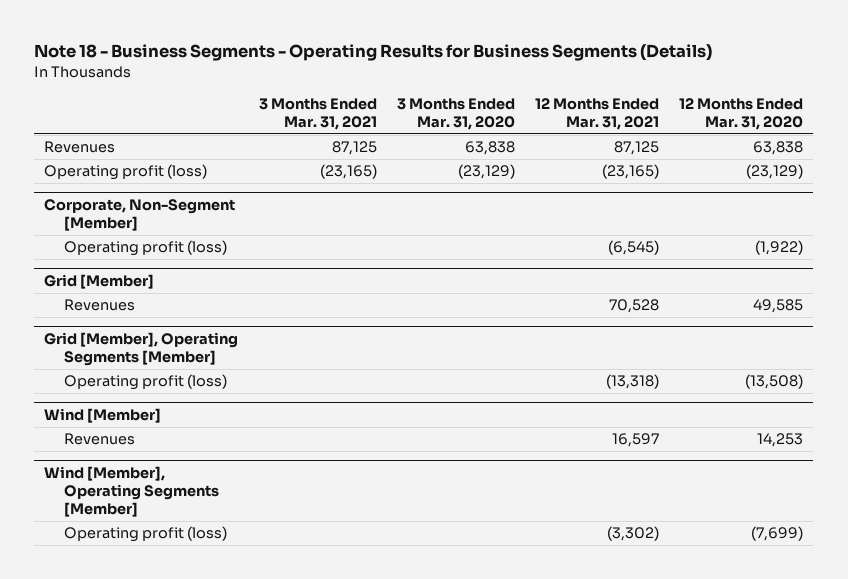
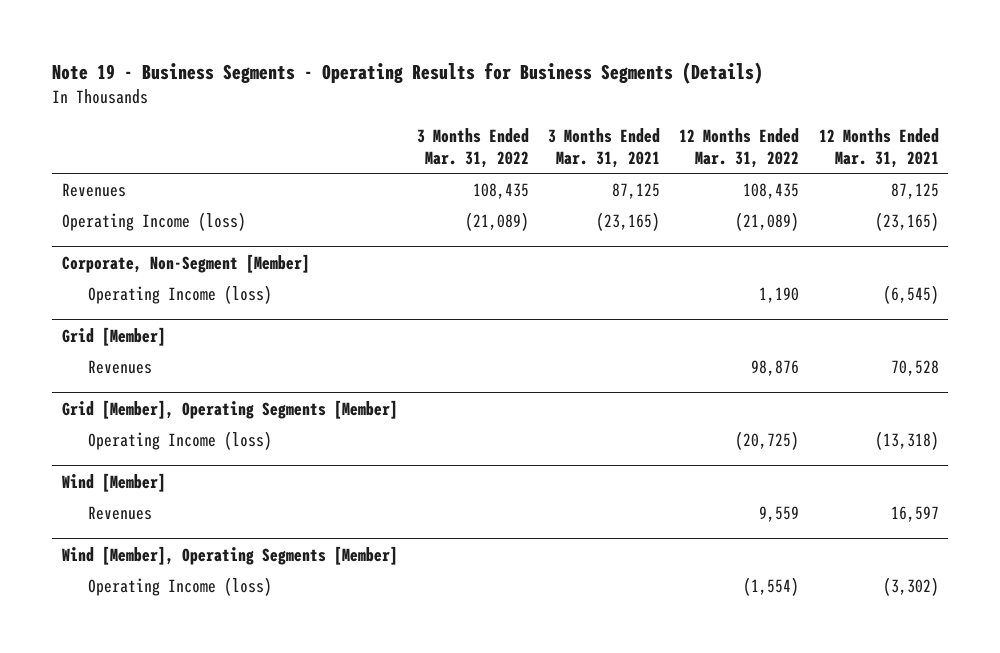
[34,43,713,61] Note 18 - Business Segments - Operating Results for Business Segments (Details) -> [52,62,764,85] Note 19 - Business Segments - Operating Results for Business Segments (Details)
[396,97,515,130] 3 Months Ended Mar. 31, 2020 -> none
[679,97,804,130] 12 Months Ended Mar. 31, 2020 -> none
none -> [416,128,529,168] 3 Months Ended Mar. 31, 2022
none -> [679,128,800,168] 12 Months Ended Mar. 31, 2022
[44,164,208,181] Operating profit (loss) -> [61,211,246,231] Operating Income (loss)
[64,240,228,257] Operating profit (loss) -> [87,284,272,304] Operating Income (loss)
[64,374,228,391] Operating profit (loss) -> [87,430,272,450] Operating Income (loss)
[64,526,228,543] Operating profit (loss) -> [87,576,272,596] Operating Income (loss)

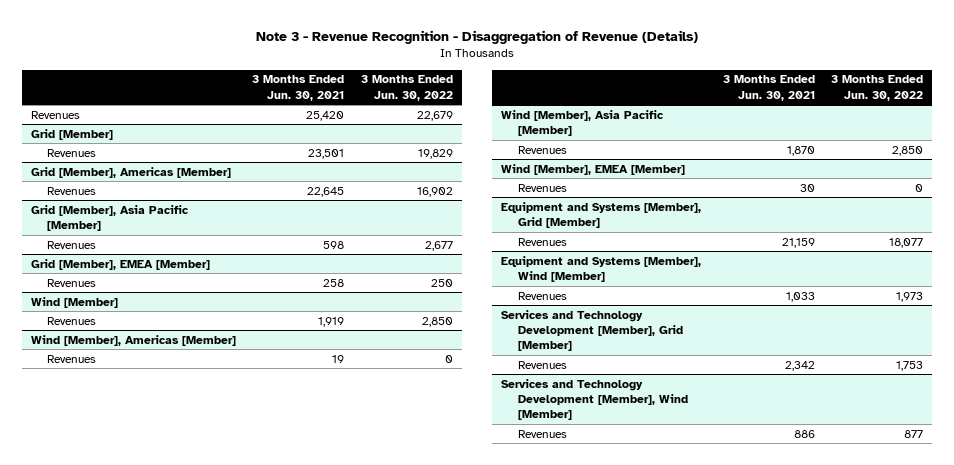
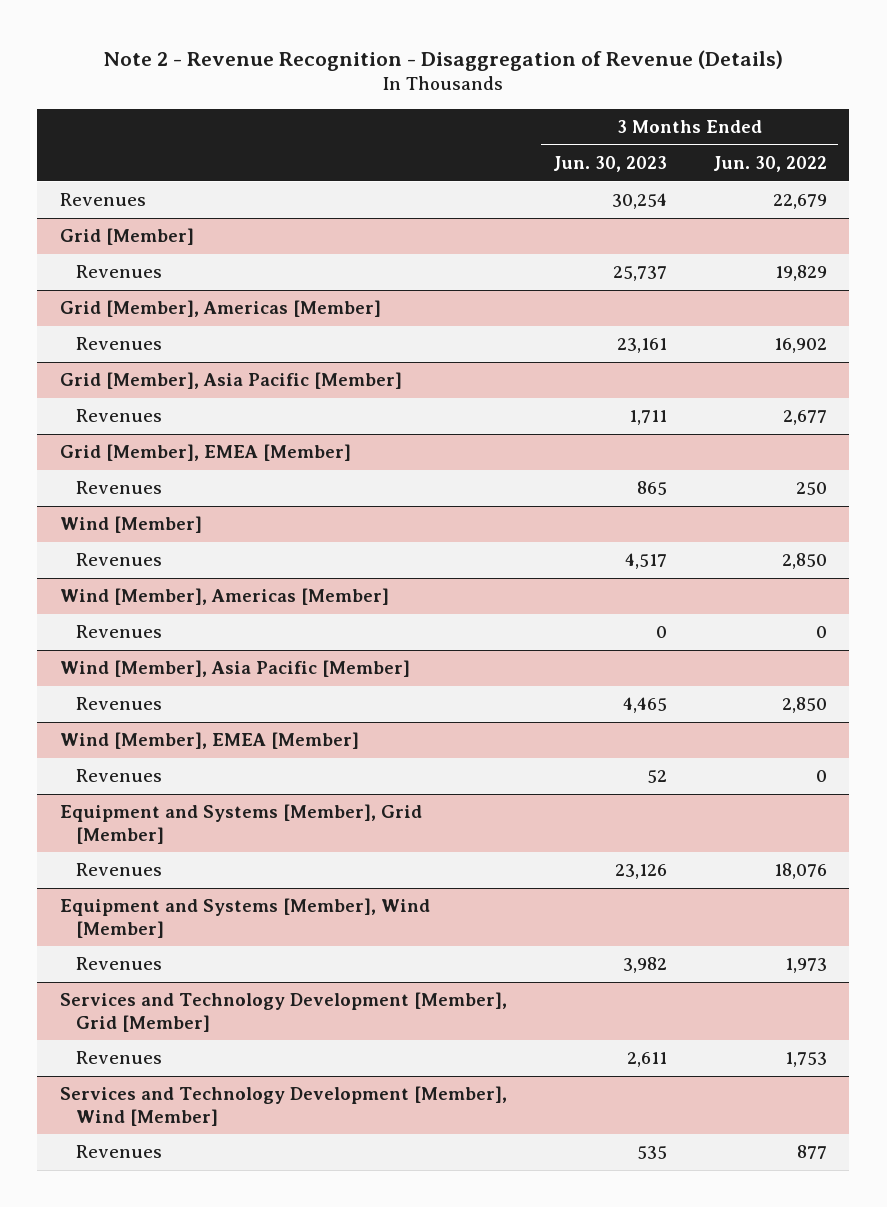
[256,30,699,45] Note 3 - Revenue Recognition - Disaggregation of Revenue (Details) -> [103,49,784,71] Note 2 - Revenue Recognition - Disaggregation of Revenue (Details)
[252,75,345,101] 3 Months Ended Jun. 30, 2021 -> none
none -> [552,156,667,173] Jun. 30, 2023
[889,237,924,248] 18,077 -> [773,863,827,880] 18,076

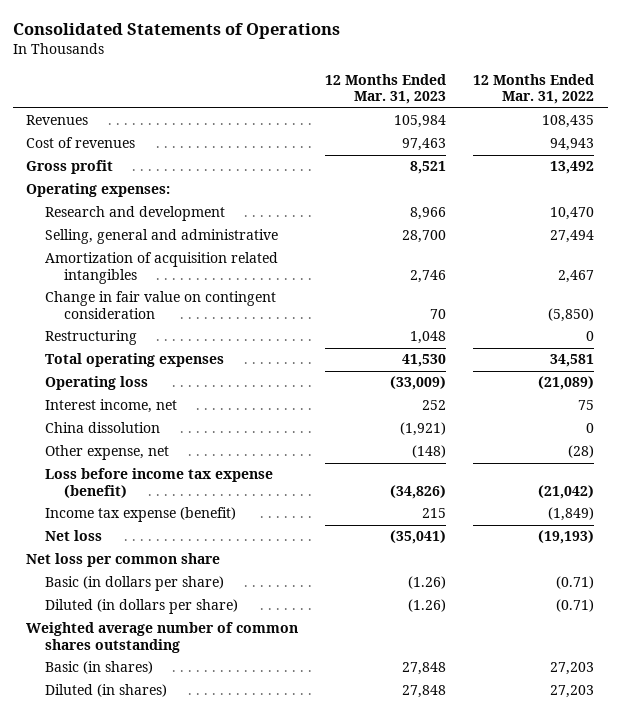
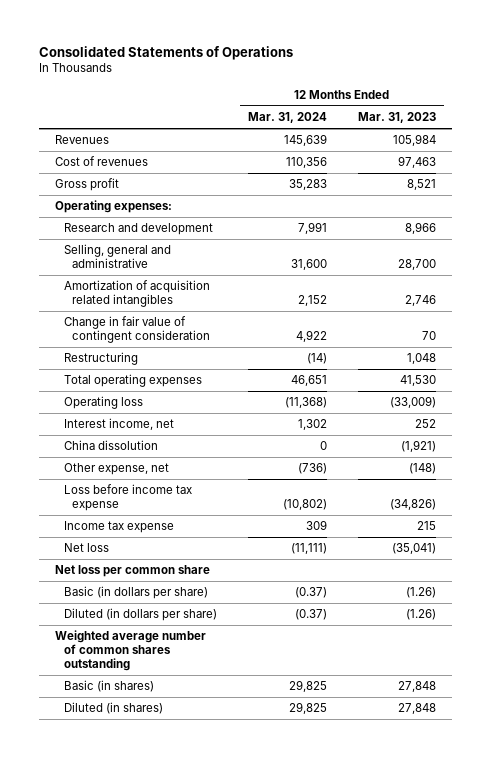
[473,73,595,105] 12 Months Ended Mar. 31, 2022 -> none
none -> [247,112,327,124] Mar. 31, 2024
[45,291,277,320] Change in fair value on contingent consideration -> [63,316,211,343] Change in fair value of contingent consideration
[45,468,274,499] Loss before income tax expense (benefit) -> [63,484,192,511] Loss before income tax expense
[45,507,237,523] Income tax expense (benefit) -> [63,521,174,534] Income tax expense

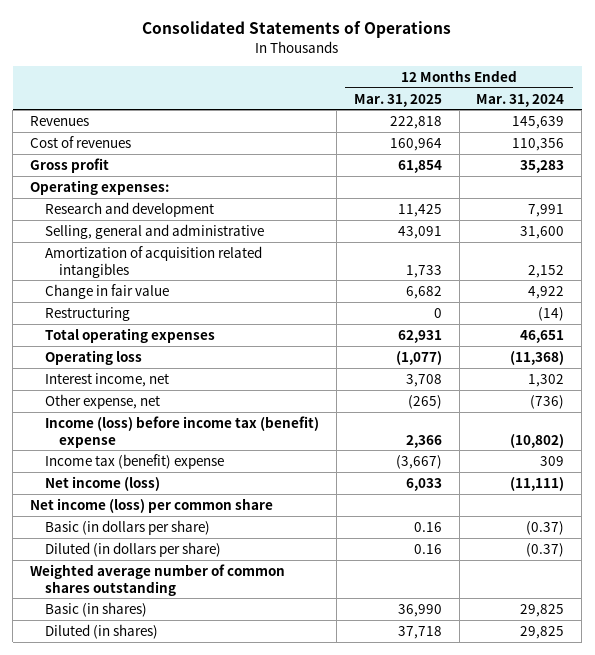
[358,112,437,124] Mar. 31, 2023 -> none
none -> [353,93,442,107] Mar. 31, 2025
[63,316,211,343] Change in fair value of contingent consideration -> [44,283,169,299] Change in fair value
[63,440,158,451] China dissolution -> none
[63,484,192,511] Loss before income tax expense -> [44,415,319,448] Income (loss) before income tax (benefit) expense
[63,521,174,534] Income tax expense -> [44,453,224,469] Income tax (benefit) expense
[63,543,109,553] Net loss -> [44,475,160,491] Net income (loss)
[54,565,210,578] Net loss per common share -> [30,497,274,513] Net income (loss) per common share

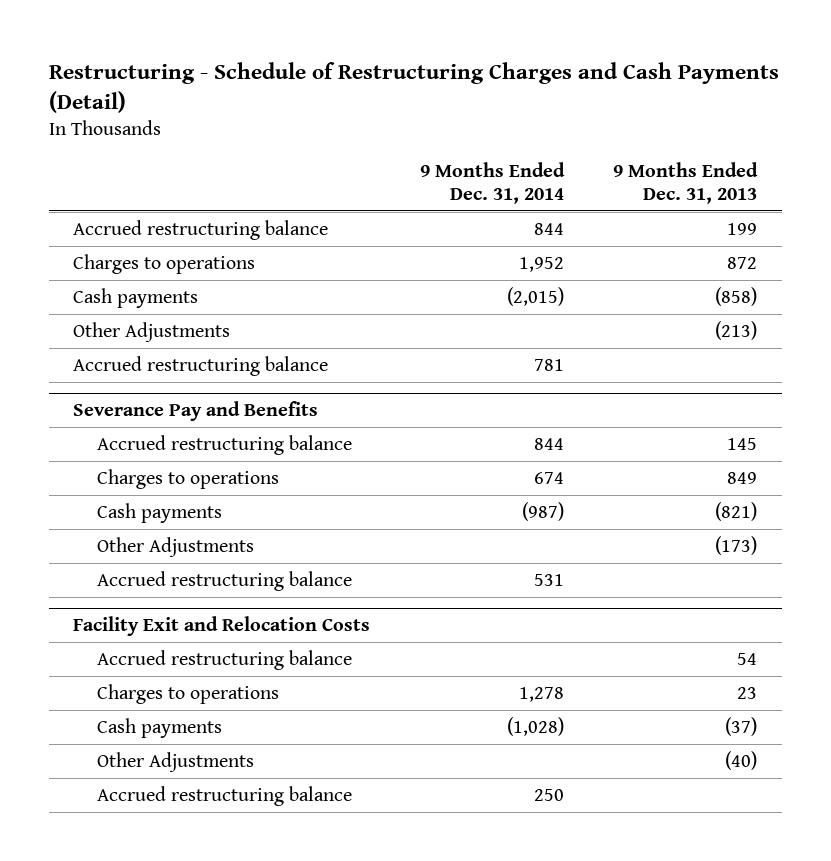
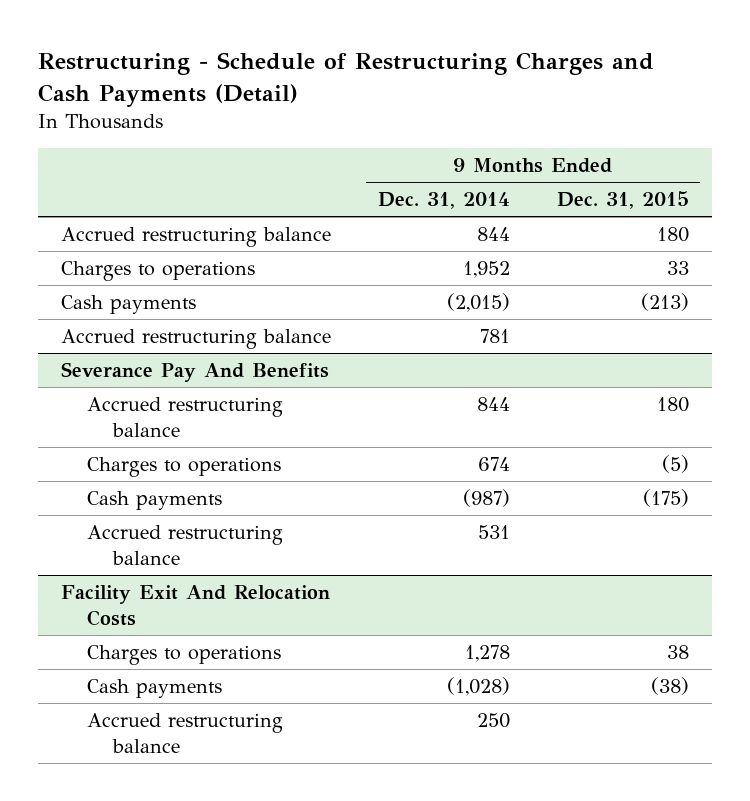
[613,162,759,204] 9 Months Ended Dec. 31, 2013 -> none
none -> [556,191,689,210] Dec. 31, 2015
[73,321,231,342] Other Adjustments -> none
[73,401,319,422] Severance Pay and Benefits -> [61,362,330,383] Severance Pay And Benefits
[96,536,254,557] Other Adjustments -> none
[96,649,352,670] Accrued restructuring balance -> none
[73,616,371,637] Facility Exit and Relocation Costs -> [61,585,331,627] Facility Exit And Relocation Costs
[96,751,254,772] Other Adjustments -> none

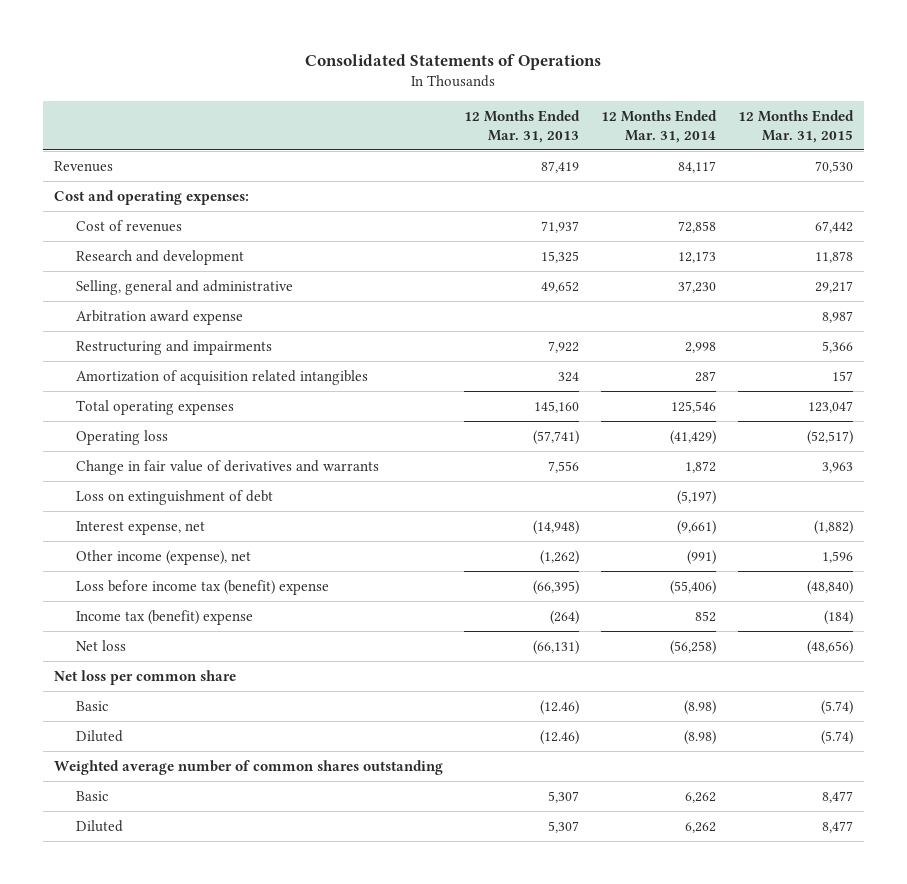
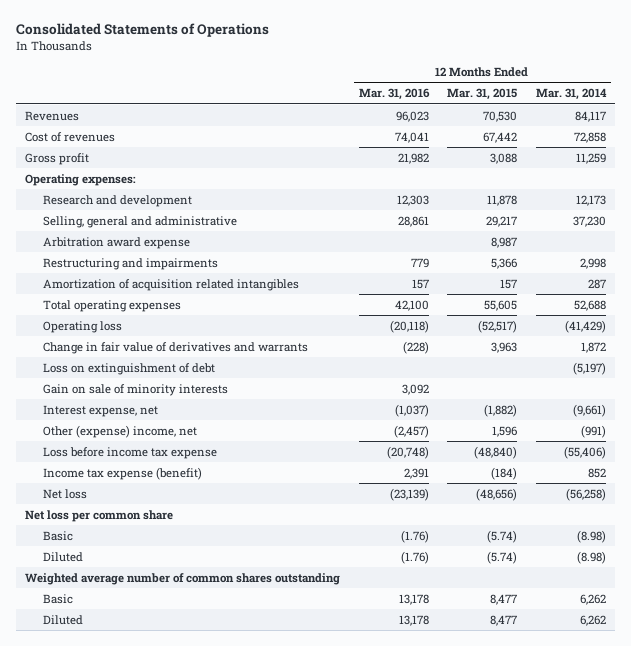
[464,109,581,143] 12 Months Ended Mar. 31, 2013 -> none
none -> [358,88,430,101] Mar. 31, 2016
[53,190,249,206] Cost and operating expenses: -> none
none -> [25,152,90,165] Gross profit
none -> [25,173,137,186] Operating expenses:
[671,401,717,414] 125,546 -> [573,299,606,311] 52,688
[808,401,854,414] 123,047 -> [484,299,518,311] 55,605
none -> [42,383,228,396] Gain on sale of minority interests
[76,550,252,566] Other income (expense), net -> [42,424,197,438] Other (expense) income, net
[76,580,330,596] Loss before income tax (benefit) expense -> [42,446,217,459] Loss before income tax expense
[76,610,254,626] Income tax (benefit) expense -> [42,466,202,480] Income tax expense (benefit)

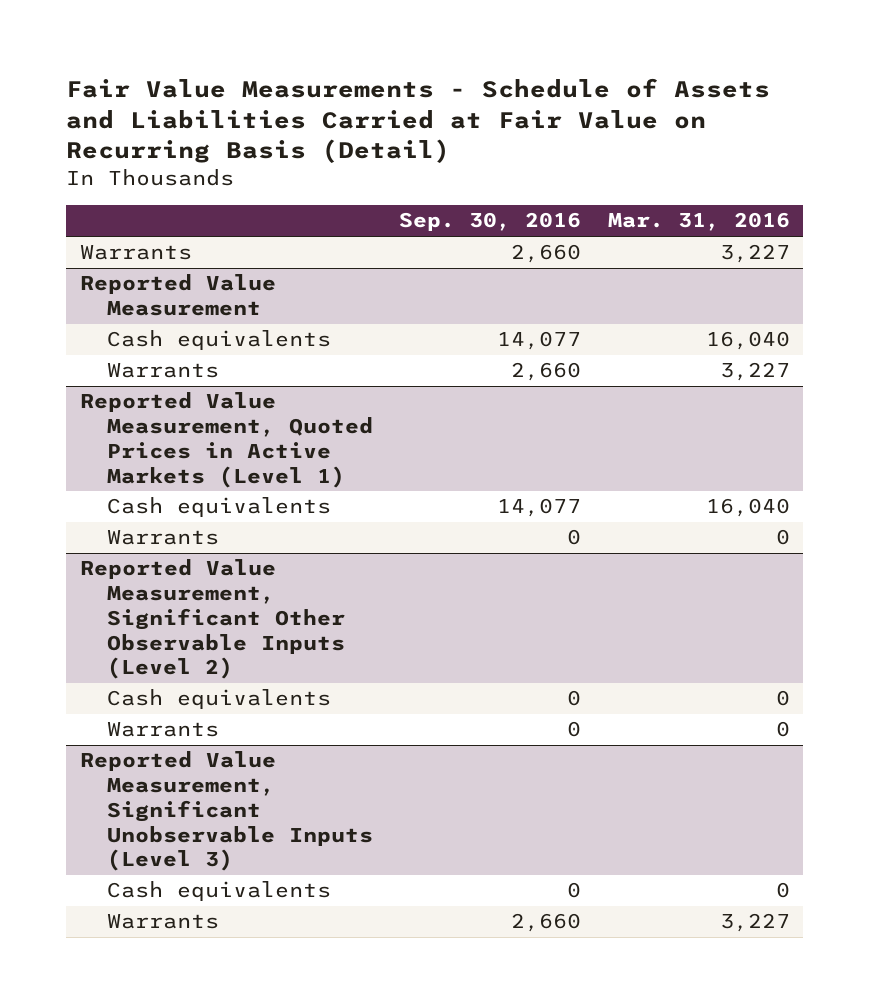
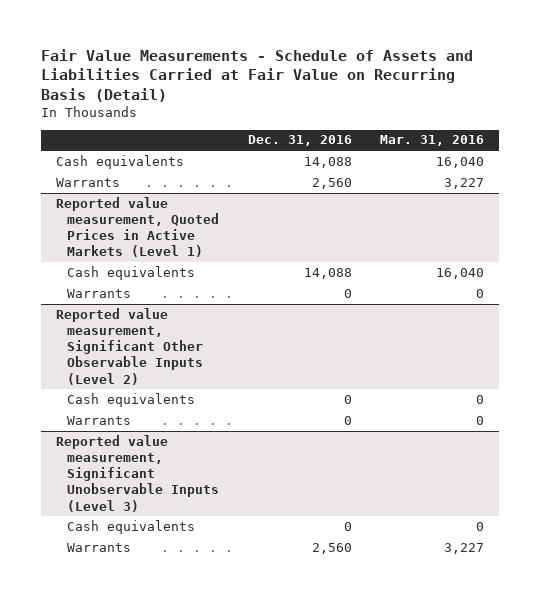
[399,212,582,232] Sep. 30, 2016 -> none
none -> [247,135,352,147] Dec. 31, 2016
[79,245,192,261] Warrants -> none
[79,274,276,317] Reported Value Measurement -> none
[79,392,373,488] Reported Value Measurement, Quoted Prices in Active Markets (Level 1) -> [55,196,219,258] Reported value measurement, Quoted Prices in Active Markets (Level 1)
[79,559,345,680] Reported Value Measurement, Significant Other Observable Inputs (Level 2) -> [55,307,203,385] Reported value measurement, Significant Other Observable Inputs (Level 2)
[79,751,373,872] Reported Value Measurement, Significant Unobservable Inputs (Level 3) -> [55,434,219,512] Reported value measurement, Significant Unobservable Inputs (Level 3)

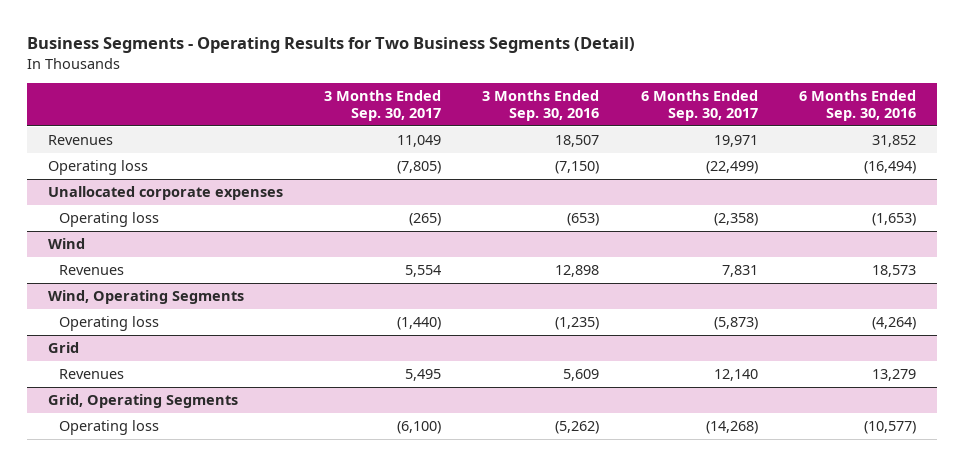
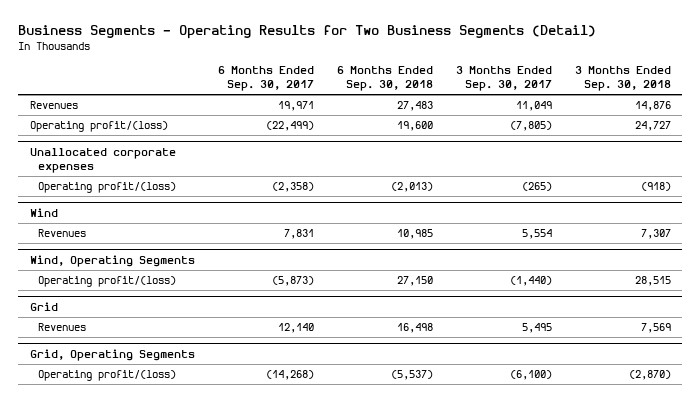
[482,89,600,122] 3 Months Ended Sep. 30, 2016 -> none
[799,89,917,122] 6 Months Ended Sep. 30, 2016 -> none
none -> [336,66,433,92] 6 Months Ended Sep. 30, 2018
none -> [574,66,671,92] 3 Months Ended Sep. 30, 2018
[47,159,148,175] Operating loss -> [29,121,168,133] Operating profit/(loss)
[59,211,160,227] Operating loss -> [37,182,176,194] Operating profit/(loss)
[59,315,160,331] Operating loss -> [37,276,176,288] Operating profit/(loss)
[59,419,160,435] Operating loss -> [37,370,176,382] Operating profit/(loss)

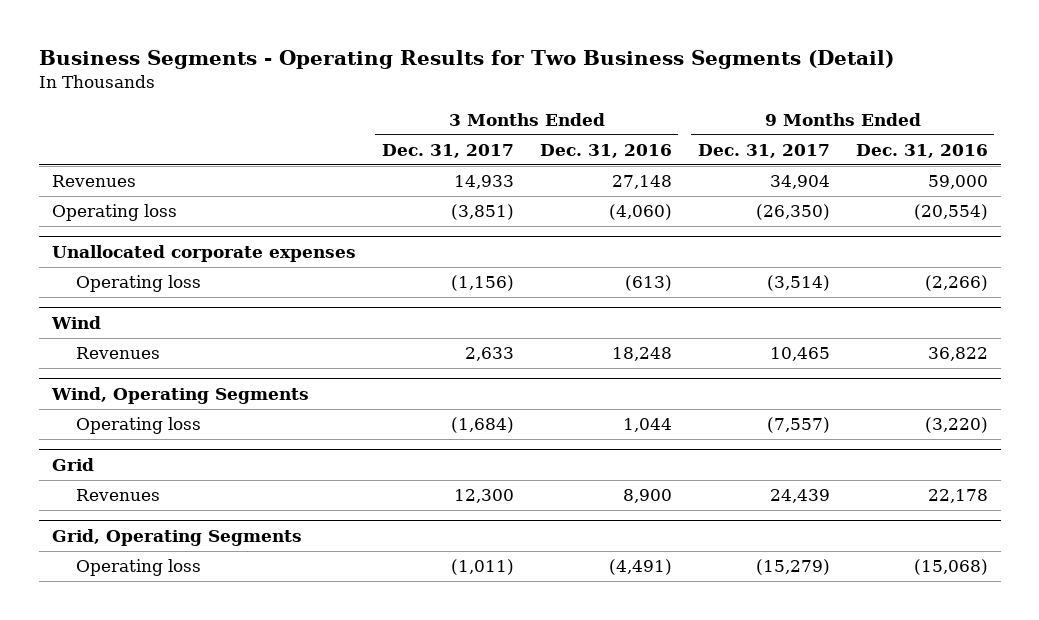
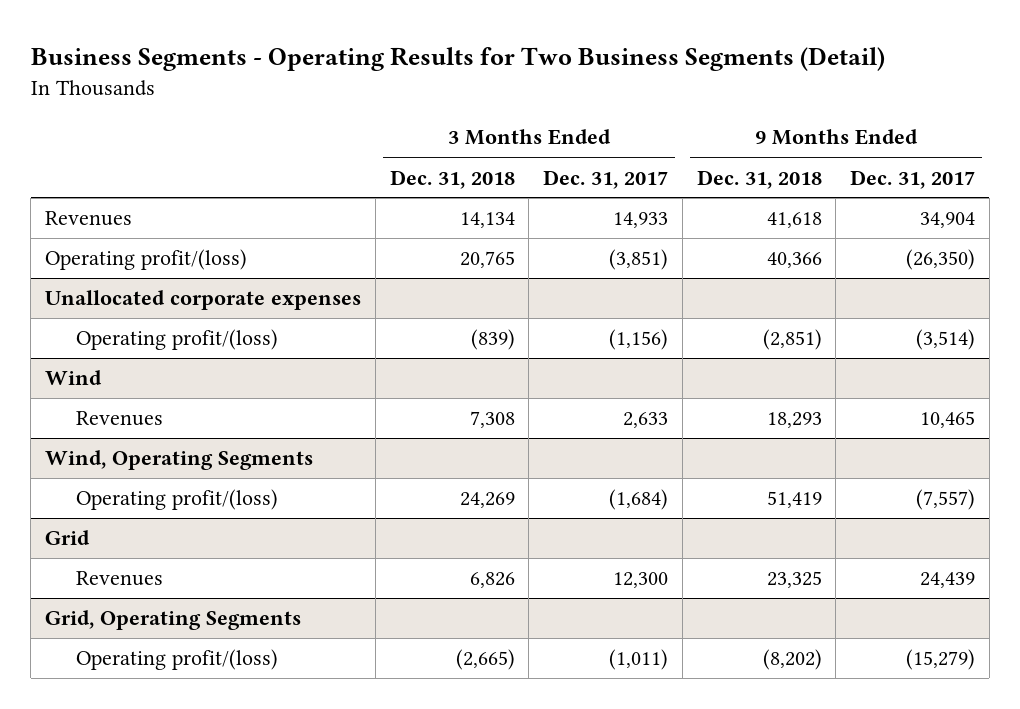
[539,143,672,158] Dec. 31, 2016 -> none
[855,143,988,158] Dec. 31, 2016 -> none
none -> [389,169,515,189] Dec. 31, 2018
none -> [696,169,822,189] Dec. 31, 2018
[51,204,177,222] Operating loss -> [45,249,248,271] Operating profit/(loss)
[75,275,201,293] Operating loss -> [75,329,278,351] Operating profit/(loss)
[75,417,201,435] Operating loss -> [75,489,278,511] Operating profit/(loss)
[75,559,201,577] Operating loss -> [75,649,278,671] Operating profit/(loss)

